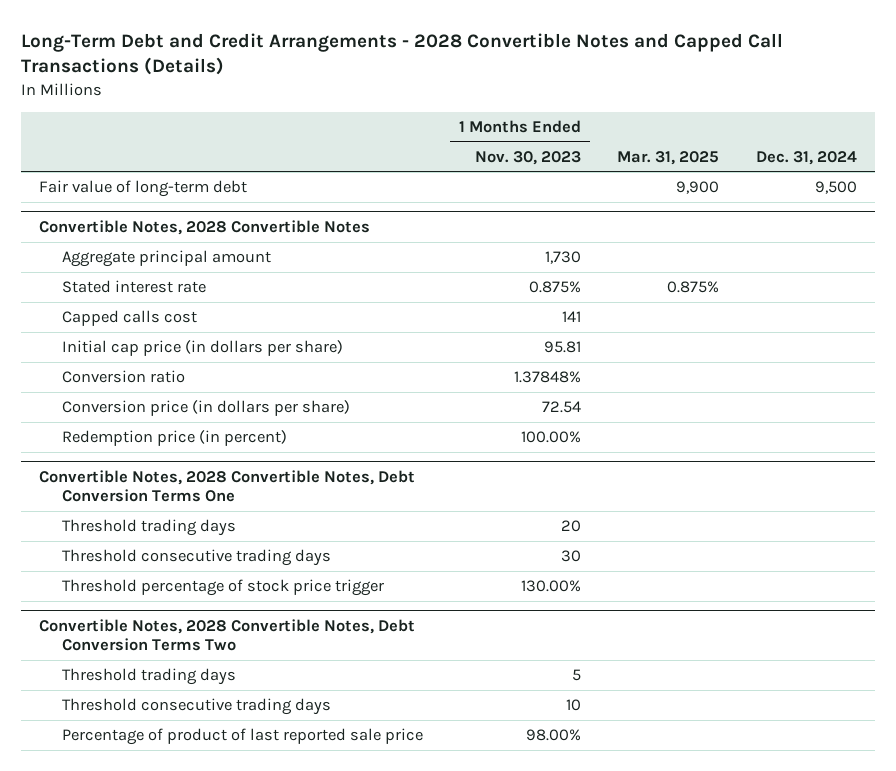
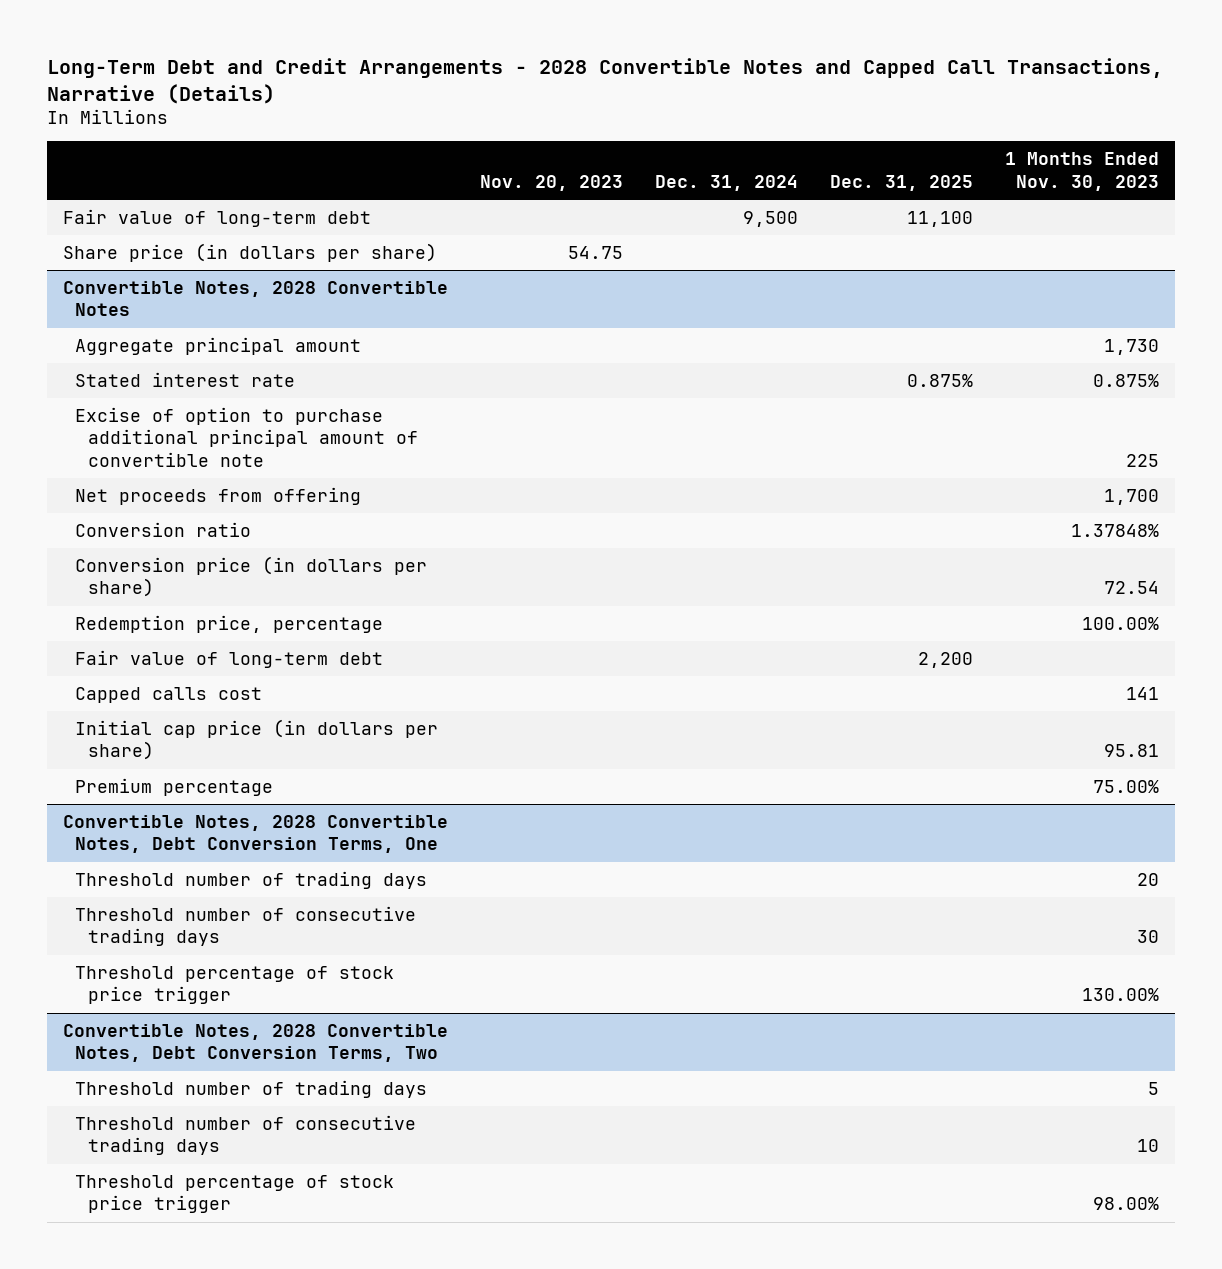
[20,32,783,76] Long-Term Debt and Credit Arrangements - 2028 Convertible Notes and Capped Call Transactions (Details) -> [47,58,1164,104] Long-Term Debt and Credit Arrangements - 2028 Convertible Notes and Capped Call Transactions, Narrative (Details)
[617,150,720,165] Mar. 31, 2025 -> none
none -> [480,174,624,191] Nov. 20, 2023
none -> [829,174,973,191] Dec. 31, 2025
none -> [63,242,438,262] Share price (in dollars per share)
none -> [75,406,418,467] Excise of option to purchase additional principal amount of convertible note
none -> [75,486,362,505] Net proceeds from offering
[61,430,287,447] Redemption price (in percent) -> [75,614,384,633] Redemption price, percentage
none -> [75,649,384,668] Fair value of long-term debt
[61,310,197,327] Capped calls cost -> [75,686,263,703] Capped calls cost
[61,340,343,357] Initial cap price (in dollars per share) -> [75,718,439,761] Initial cap price (in dollars per share)
none -> [75,777,274,796] Premium percentage
[38,469,415,503] Convertible Notes, 2028 Convertible Notes, Debt Conversion Terms One -> [63,814,449,854] Convertible Notes, 2028 Convertible Notes, Debt Conversion Terms, One
[61,519,236,537] Threshold trading days -> [75,870,428,889] Threshold number of trading days
[61,549,331,567] Threshold consecutive trading days -> [75,905,417,947] Threshold number of consecutive trading days
[61,728,423,746] Percentage of product of last reported sale price -> none
[38,618,415,652] Convertible Notes, 2028 Convertible Notes, Debt Conversion Terms Two -> [63,1023,449,1063] Convertible Notes, 2028 Convertible Notes, Debt Conversion Terms, Two
[61,668,236,686] Threshold trading days -> [75,1079,428,1098] Threshold number of trading days
[61,698,331,716] Threshold consecutive trading days -> [75,1114,417,1156] Threshold number of consecutive trading days
none -> [75,1174,395,1214] Threshold percentage of stock price trigger

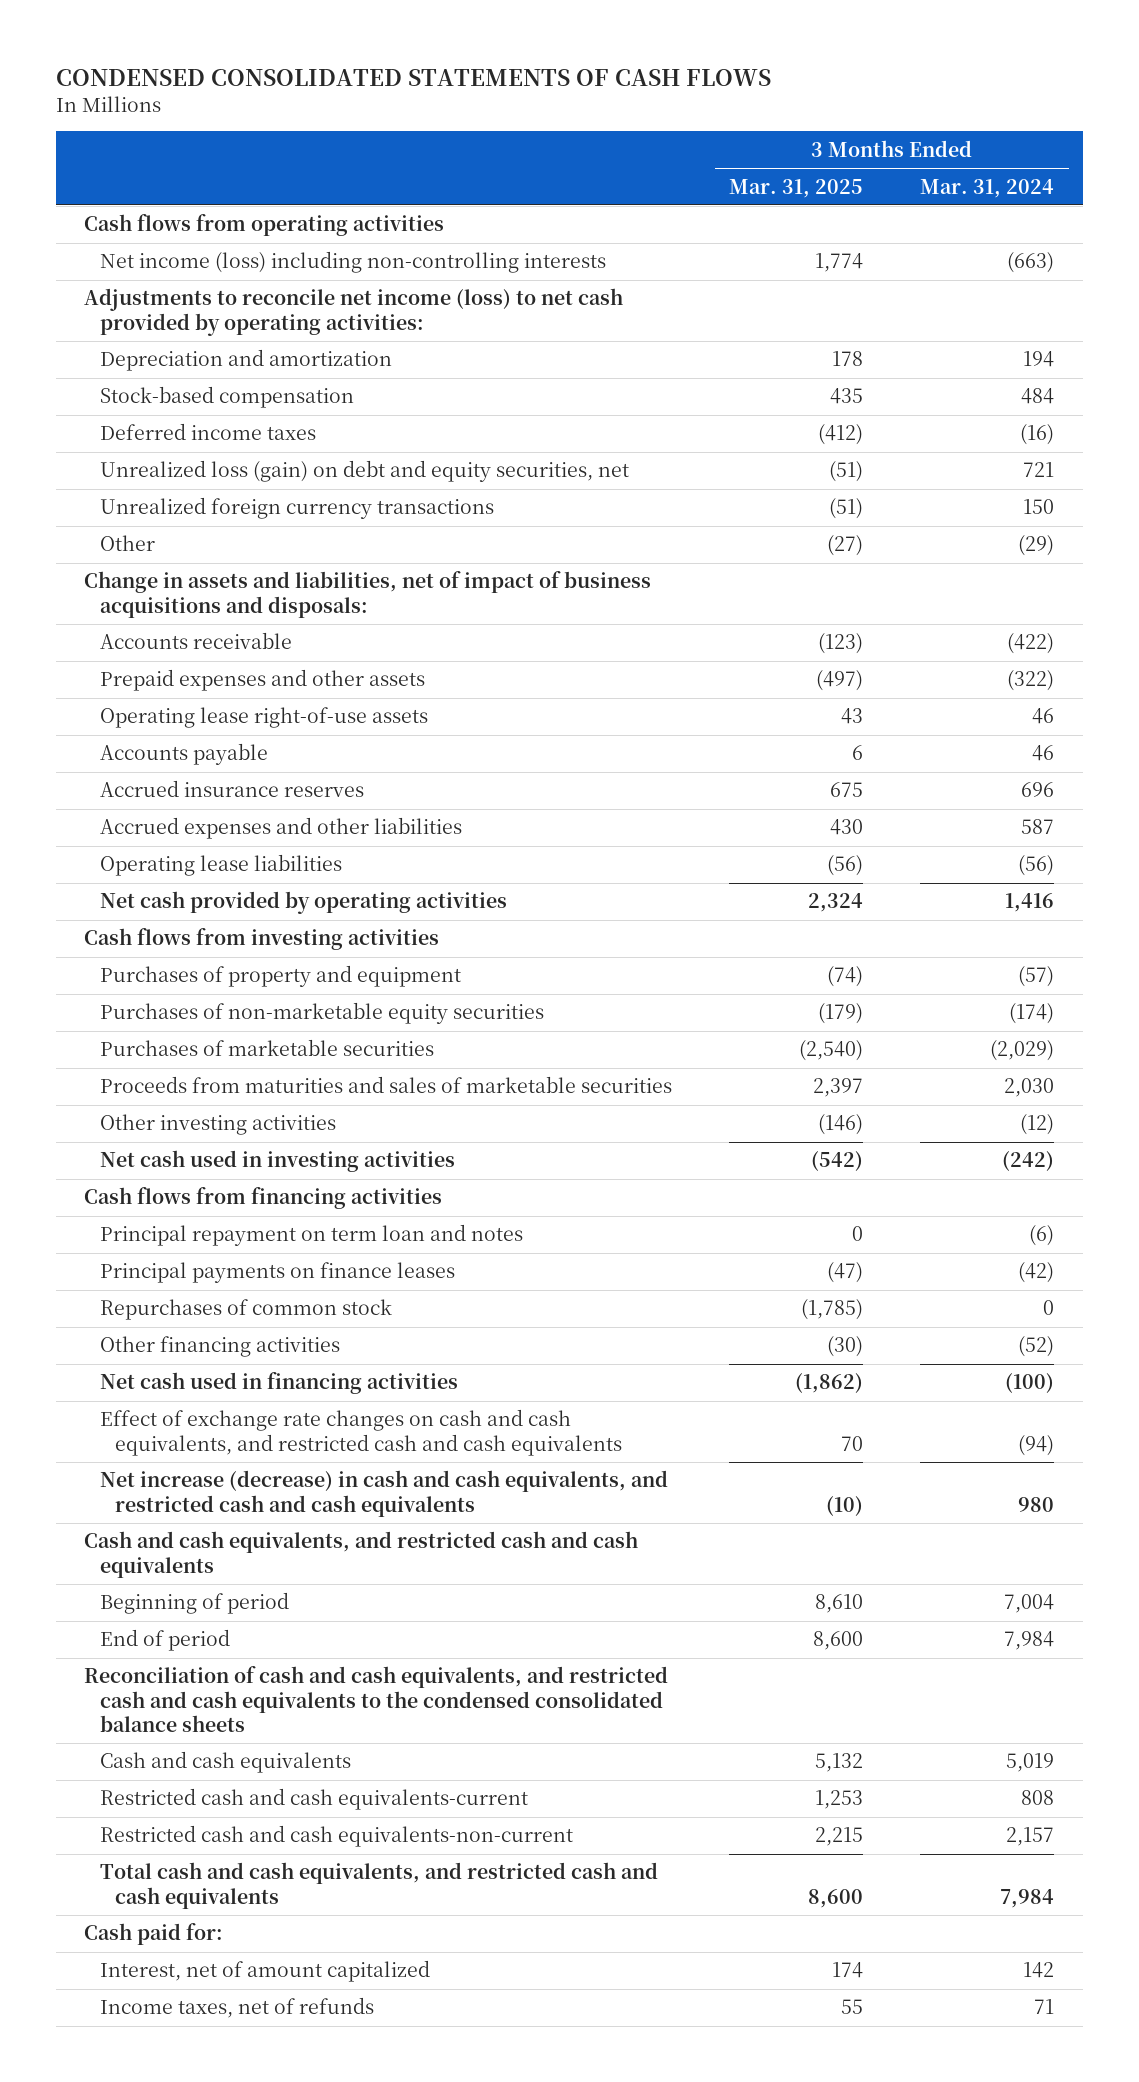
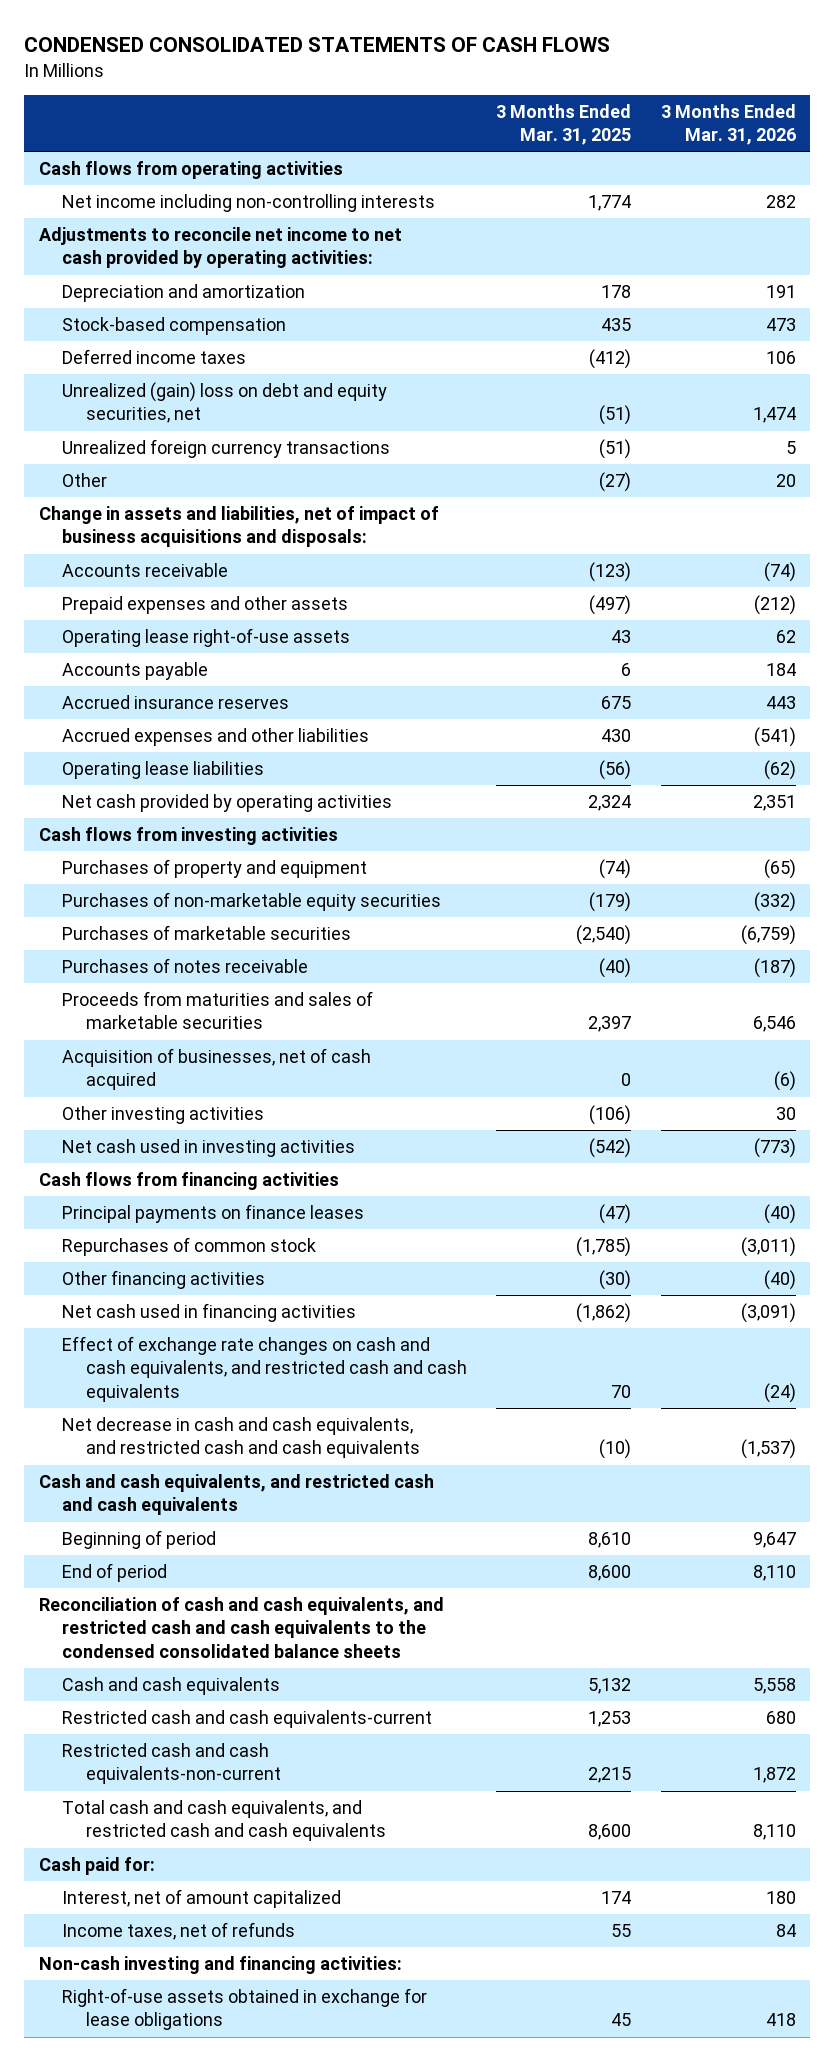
[920,178,1055,198] Mar. 31, 2024 -> none
none -> [660,103,796,146] 3 Months Ended Mar. 31, 2026
[99,251,606,274] Net income (loss) including non-controlling interests -> [62,193,436,212] Net income including non-controlling interests
[84,288,624,336] Adjustments to reconcile net income (loss) to net cash provided by operating activities: -> [38,226,402,269] Adjustments to reconcile net income to net cash provided by operating activities:
[99,460,629,483] Unrealized loss (gain) on debt and equity securities, net -> [62,381,388,424] Unrealized (gain) loss on debt and equity securities, net
none -> [62,957,309,973] Purchases of notes receivable
none -> [62,1047,372,1091] Acquisition of businesses, net of cash acquired
[817,1114,863,1136] (146) -> [589,1104,632,1125] (106)
[99,1224,523,1247] Principal repayment on term loan and notes -> none
[99,1470,668,1517] Net increase (decrease) in cash and cash equivalents, and restricted cash and cash equivalents -> [62,1416,420,1459] Net decrease in cash and cash equivalents, and restricted cash and cash equivalents
none -> [38,1955,402,1974] Non-cash investing and financing activities:
none -> [62,1987,428,2031] Right-of-use assets obtained in exchange for lease obligations

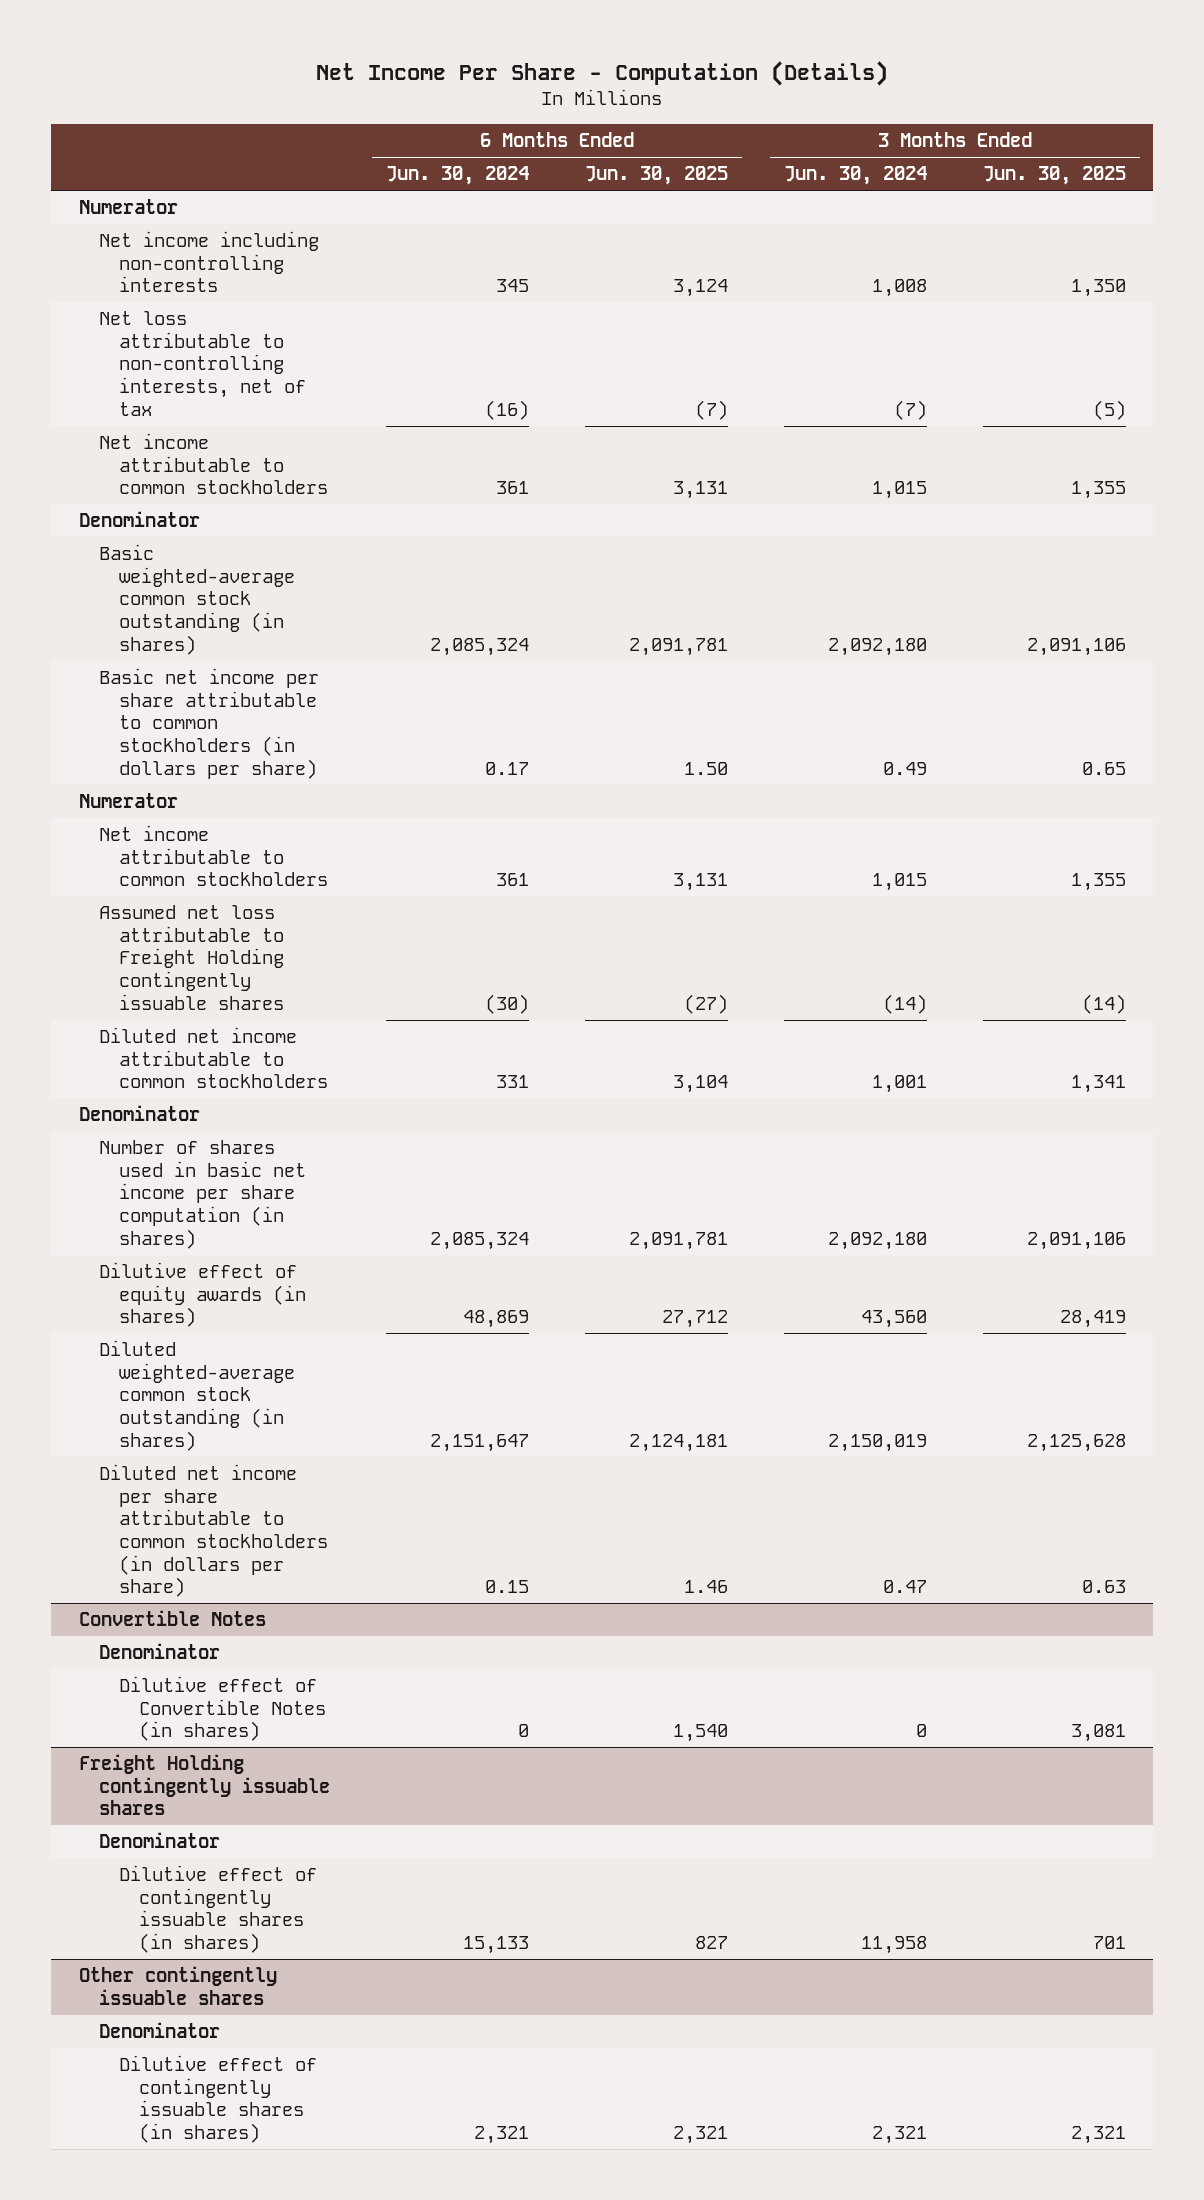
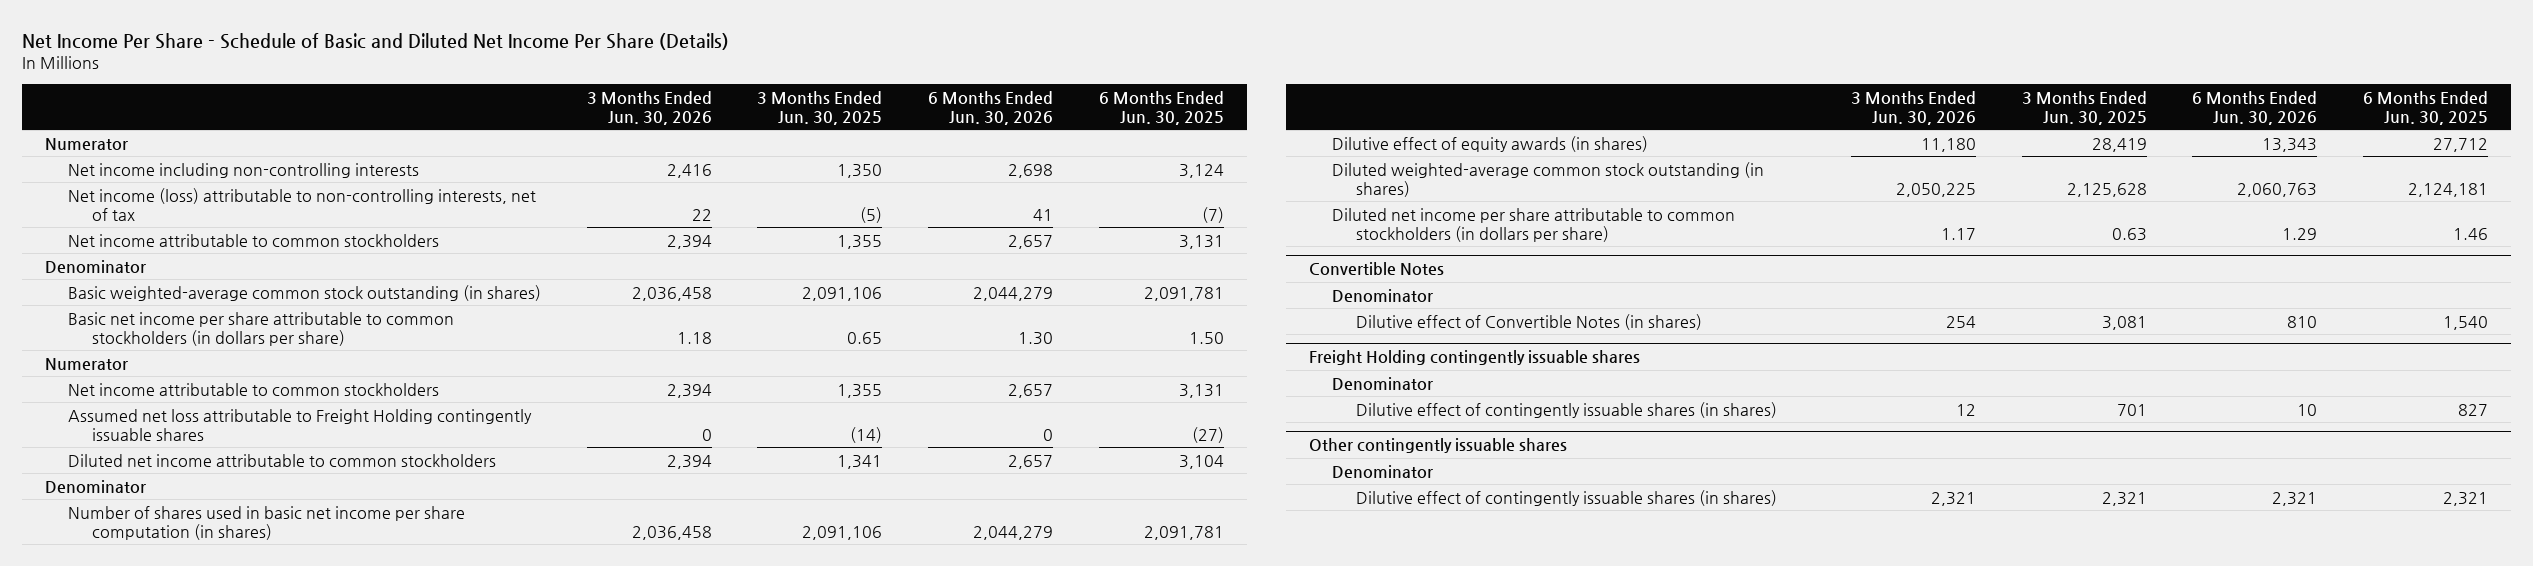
[316,61,889,87] Net Income Per Share - Computation (Details) -> [22,32,730,50] Net Income Per Share - Schedule of Basic and Diluted Net Income Per Share (Details)
[385,166,529,186] Jun. 30, 2024 -> none
[783,166,927,186] Jun. 30, 2024 -> none
none -> [586,90,712,125] 3 Months Ended Jun. 30, 2026
none -> [928,90,1054,125] 6 Months Ended Jun. 30, 2026
[98,311,307,416] Net loss attributable to non-controlling interests, net of tax -> [68,187,537,221] Net income (loss) attributable to non-controlling interests, net of tax

